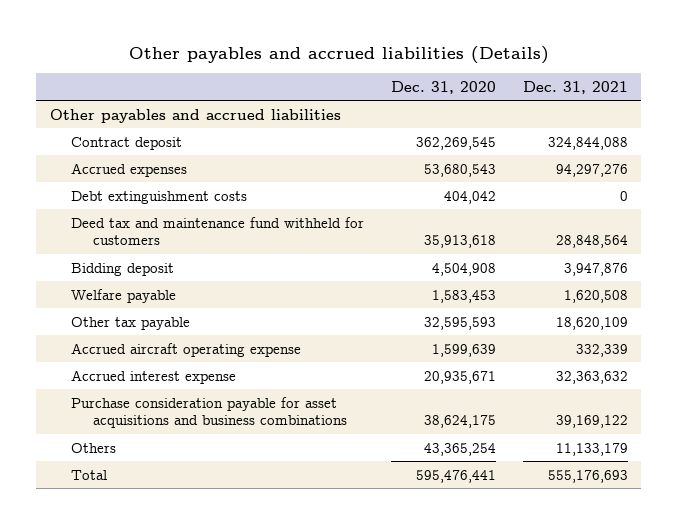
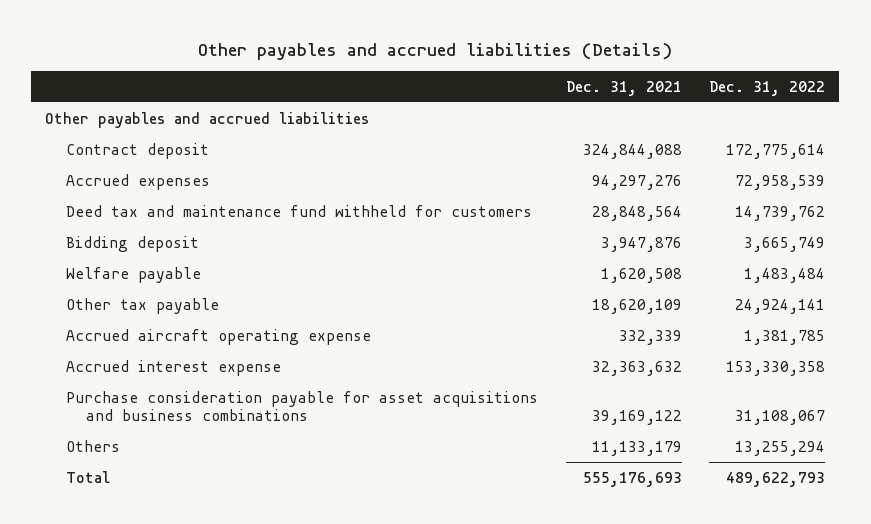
[391,80,497,94] Dec. 31, 2020 -> none
none -> [709,80,826,96] Dec. 31, 2022
[71,190,248,204] Debt extinguishment costs -> none

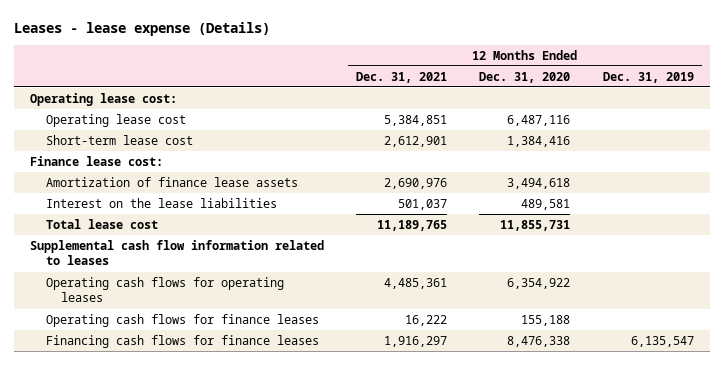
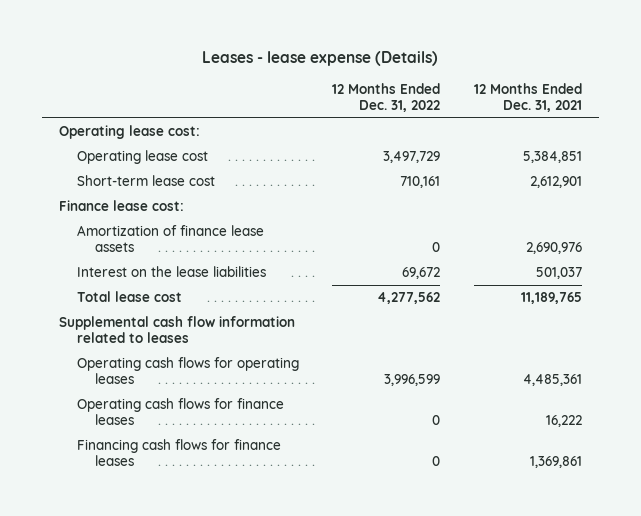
[479,71,571,83] Dec. 31, 2020 -> none
[602,71,694,83] Dec. 31, 2019 -> none
none -> [332,82,441,113] 12 Months Ended Dec. 31, 2022
[384,335,448,347] 1,916,297 -> [529,456,582,469] 1,369,861

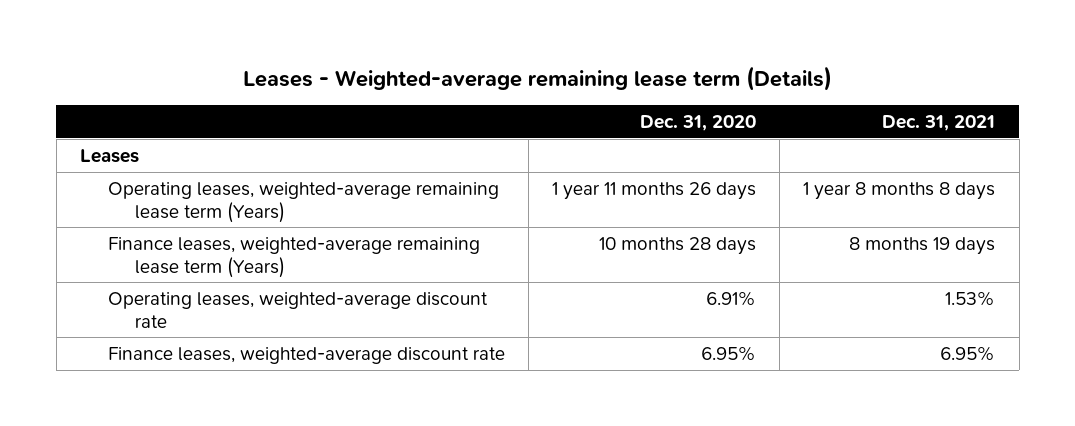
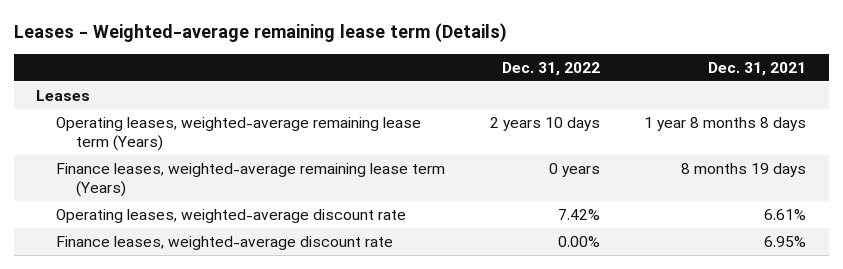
[640,114,757,131] Dec. 31, 2020 -> none
none -> [501,61,600,76] Dec. 31, 2022
[945,290,996,306] 1.53% -> [764,209,807,221] 6.61%

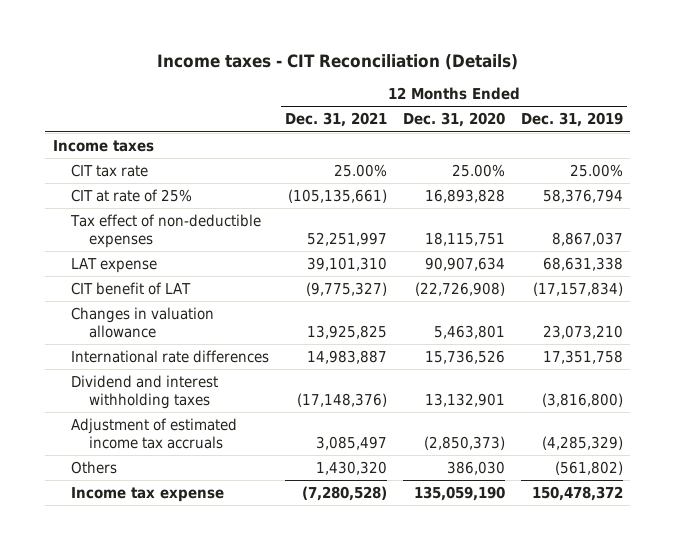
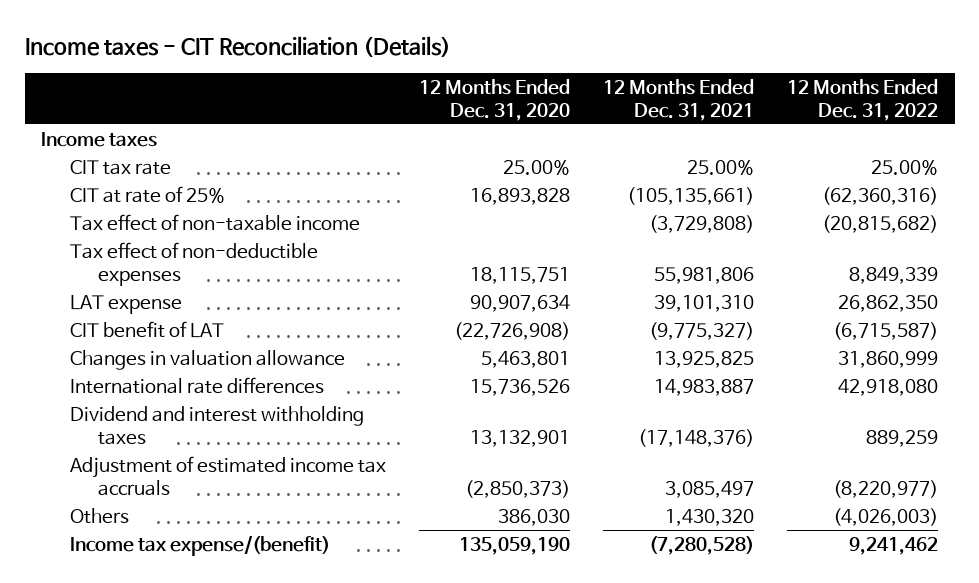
[520,112,623,128] Dec. 31, 2019 -> none
none -> [787,78,939,121] 12 Months Ended Dec. 31, 2022
none -> [69,213,360,231] Tax effect of non-taxable income
[306,231,387,246] 52,251,997 -> [654,266,755,284] 55,981,806
[71,486,225,502] Income tax expense -> [69,534,330,556] Income tax expense/(benefit)

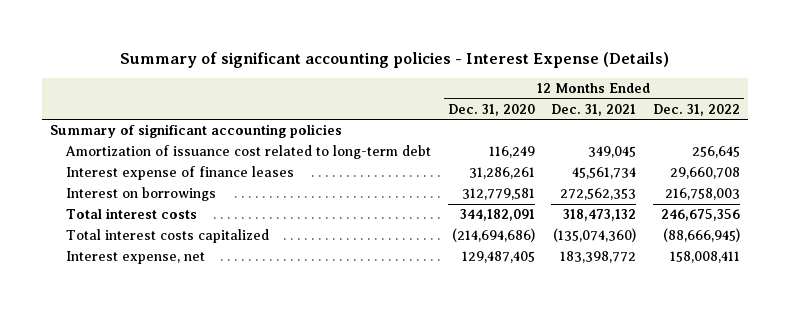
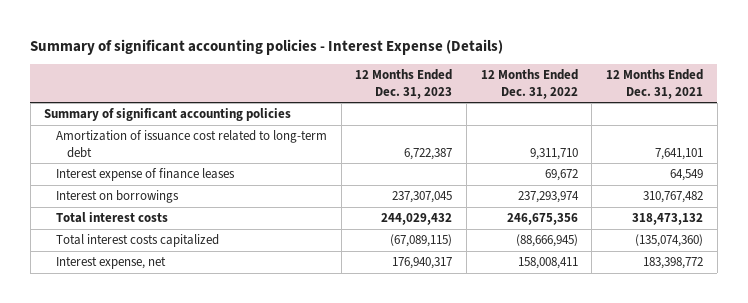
[447,103,535,116] Dec. 31, 2020 -> none
none -> [355,69,453,99] 12 Months Ended Dec. 31, 2023
[588,146,637,159] 349,045 -> [655,147,704,160] 7,641,101
[691,146,740,159] 256,645 -> [529,147,578,160] 9,311,710
[572,167,637,180] 45,561,734 -> [670,169,704,182] 64,549
[669,167,740,180] 29,660,708 -> [544,169,578,182] 69,672
[560,188,637,201] 272,562,353 -> [643,191,704,204] 310,767,482
[664,188,740,201] 216,758,003 -> [517,191,579,204] 237,293,974

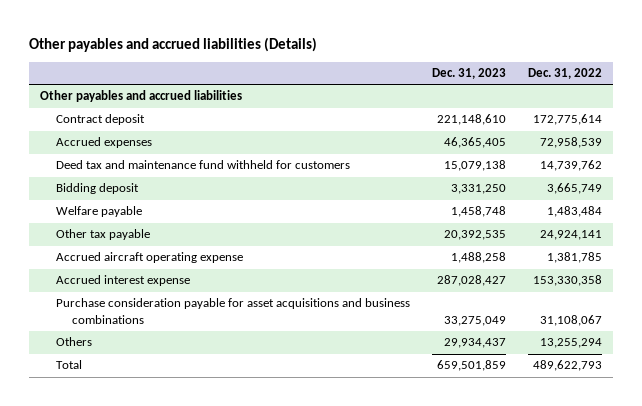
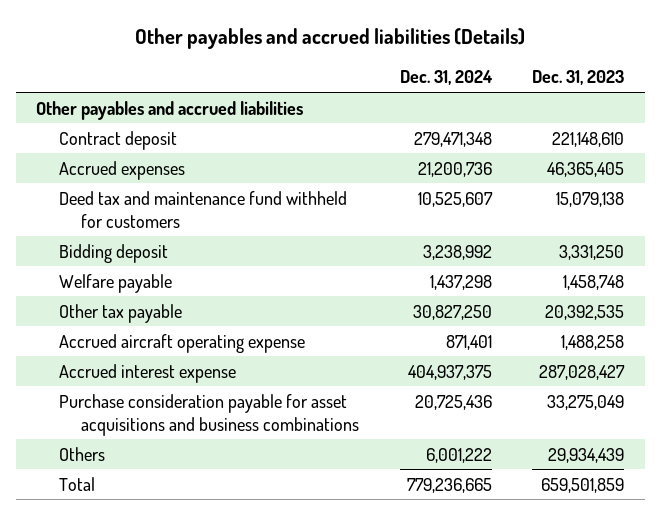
[528,68,603,80] Dec. 31, 2022 -> none
none -> [399,70,493,86] Dec. 31, 2024
[444,338,507,349] 29,934,437 -> [548,447,625,463] 29,934,439

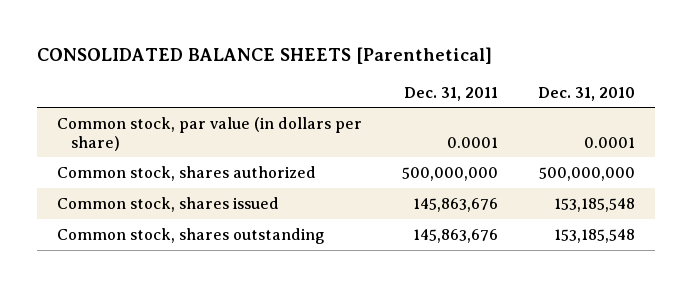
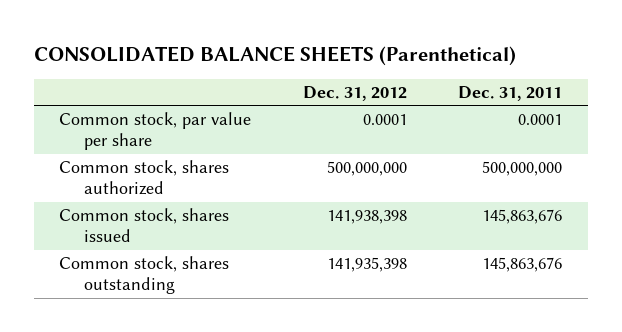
[36,47,492,65] CONSOLIDATED BALANCE SHEETS [Parenthetical] -> [33,46,516,67] CONSOLIDATED BALANCE SHEETS (Parenthetical)
[537,86,635,101] Dec. 31, 2010 -> none
none -> [302,86,407,102] Dec. 31, 2012
[56,116,362,151] Common stock, par value (in dollars per share) -> [59,111,252,151] Common stock, par value per share

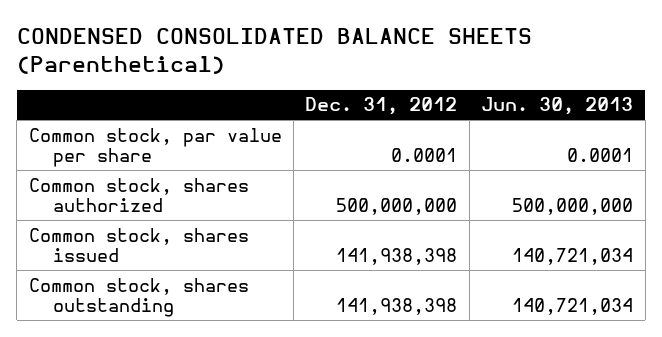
[33,46,516,67] CONSOLIDATED BALANCE SHEETS (Parenthetical) -> [16,28,532,74] CONDENSED CONSOLIDATED BALANCE SHEETS (Parenthetical)
[458,86,563,102] Dec. 31, 2011 -> none
none -> [481,97,634,116] Jun. 30, 2013
[326,256,407,272] 141,935,398 -> [336,298,458,316] 141,938,398

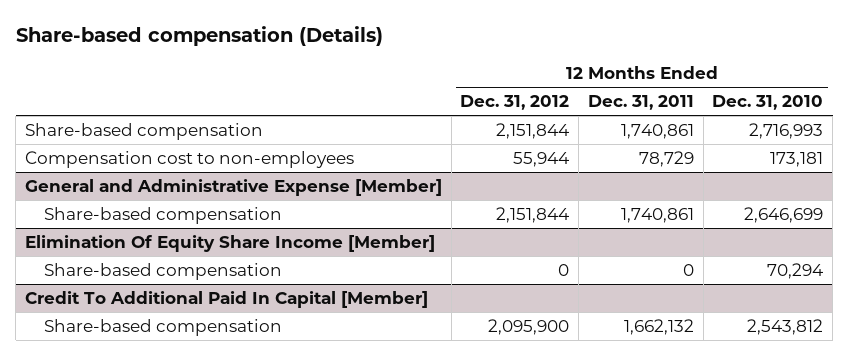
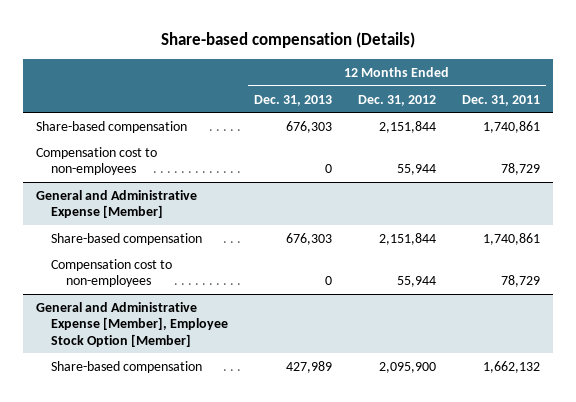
[712,95,824,111] Dec. 31, 2010 -> none
none -> [254,94,333,106] Dec. 31, 2013
[24,234,435,252] Elimination Of Equity Share Income [Member] -> none
[44,262,283,280] Share-based compensation -> none
[24,290,428,308] Credit To Additional Paid In Capital [Member] -> none
none -> [51,258,173,288] Compensation cost to non-employees
none -> [36,301,229,347] General and Administrative Expense [Member], Employee Stock Option [Member]

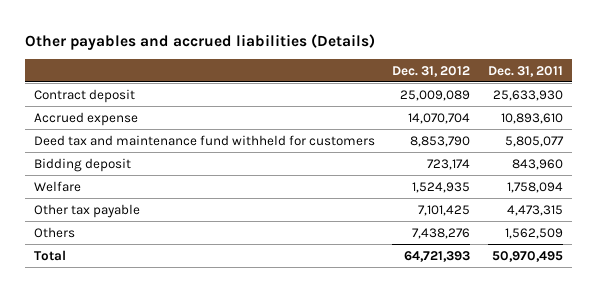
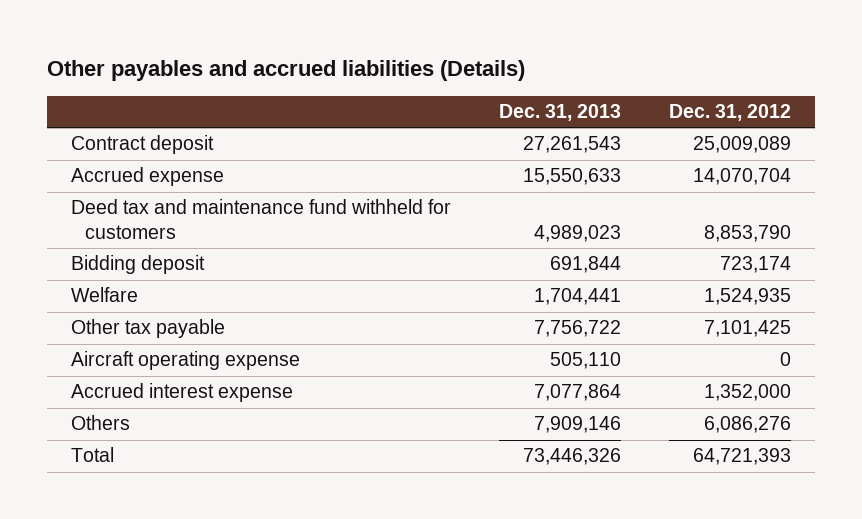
[488,65,564,77] Dec. 31, 2011 -> none
none -> [498,104,621,122] Dec. 31, 2013
none -> [70,351,300,371] Aircraft operating expense
none -> [70,383,293,403] Accrued interest expense
[412,227,471,239] 7,438,276 -> [704,416,792,434] 6,086,276

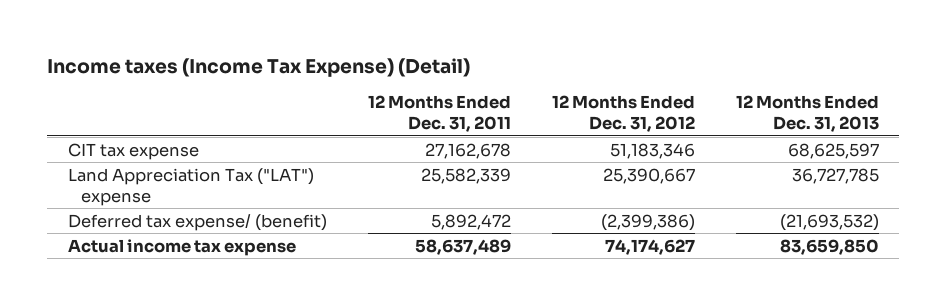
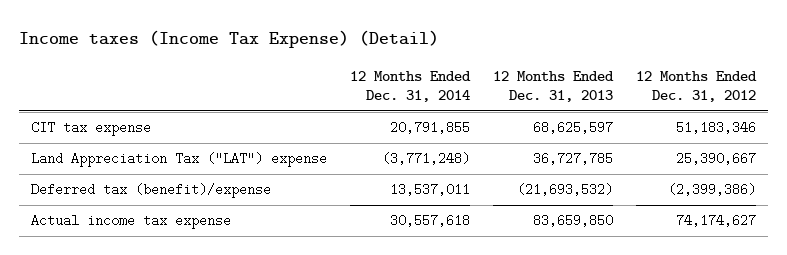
[367,95,511,133] 12 Months Ended Dec. 31, 2011 -> none
none -> [350,71,472,103] 12 Months Ended Dec. 31, 2014
[67,213,327,231] Deferred tax expense/ (benefit) -> [30,183,271,199] Deferred tax (benefit)/expense

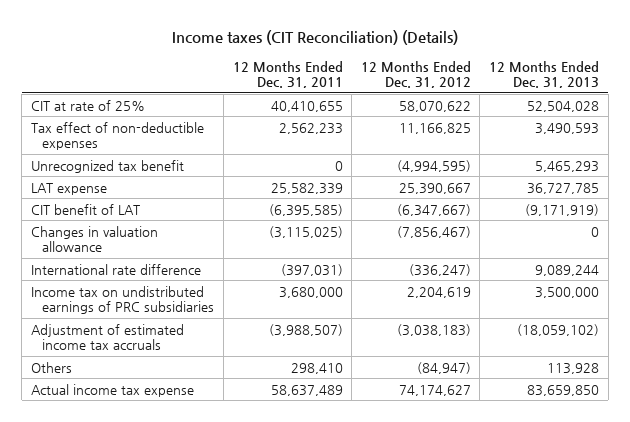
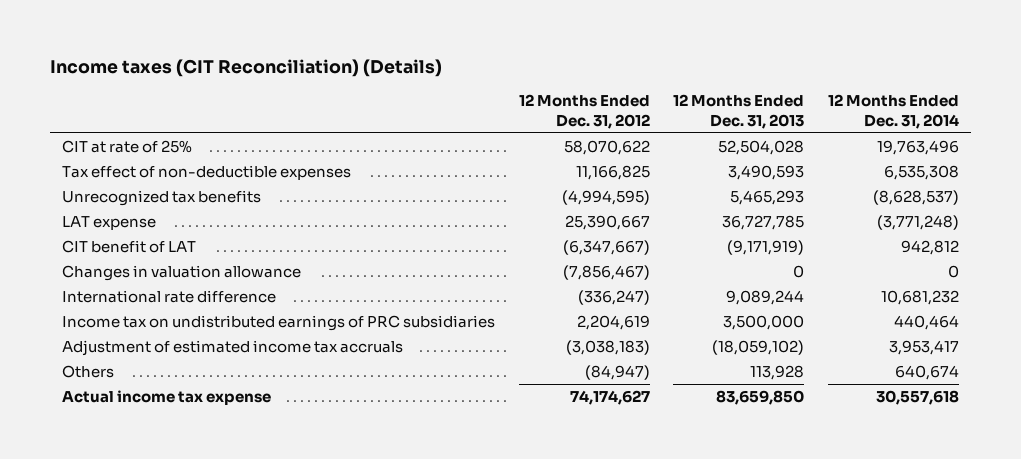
[232,60,343,89] 12 Months Ended Dec. 31, 2011 -> none
none -> [828,94,960,129] 12 Months Ended Dec. 31, 2014
[31,159,185,173] Unrecognized tax benefit -> [61,189,261,206] Unrecognized tax benefits

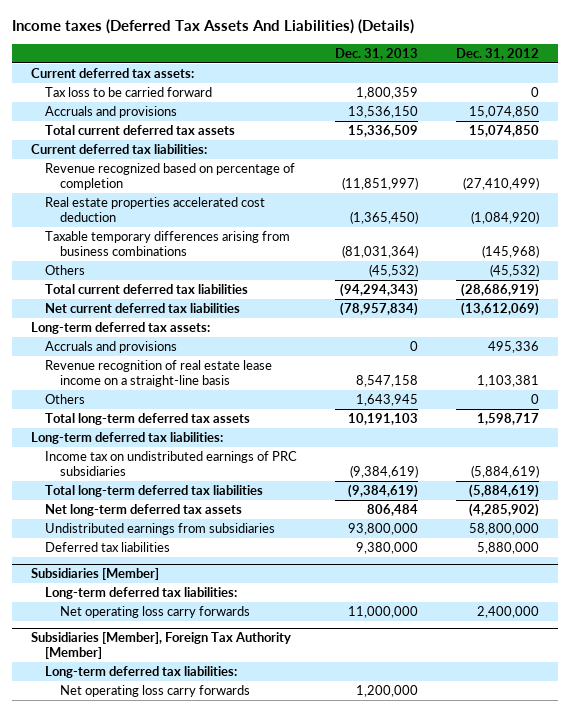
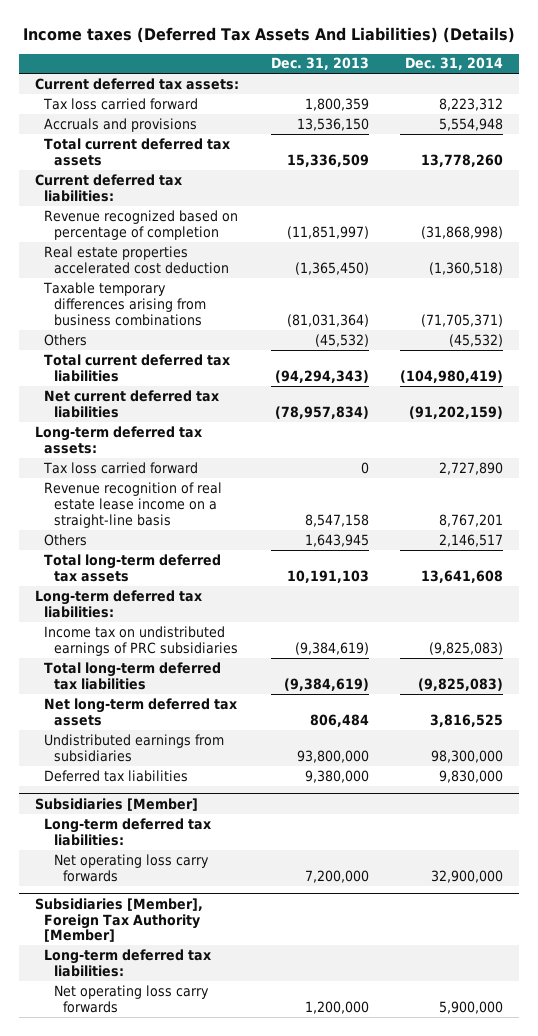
[455,47,539,60] Dec. 31, 2012 -> none
none -> [405,57,504,71] Dec. 31, 2014
[45,86,213,97] Tax loss to be carried forward -> [43,97,199,110] Tax loss carried forward
[45,340,178,353] Accruals and provisions -> none
none -> [43,461,199,474] Tax loss carried forward
[348,605,419,618] 11,000,000 -> [304,869,369,883] 7,200,000

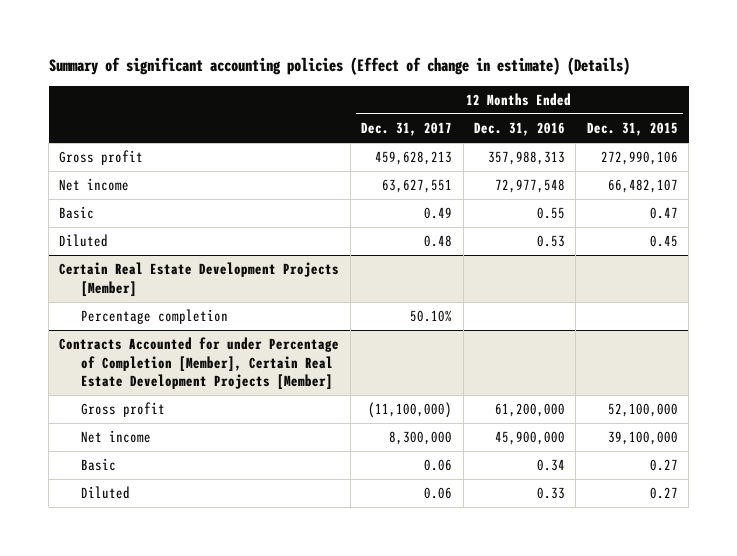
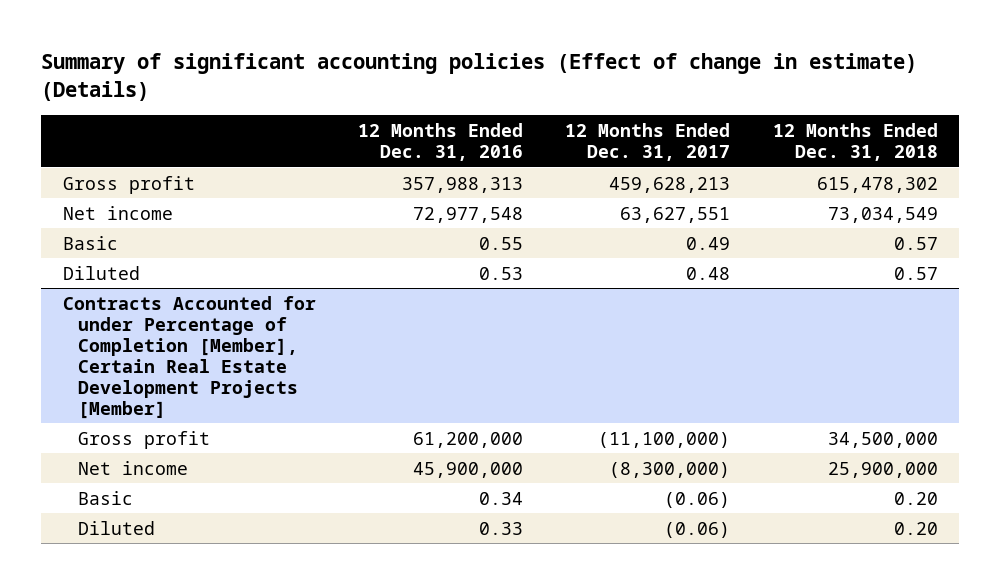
[586,122,678,137] Dec. 31, 2015 -> none
none -> [772,123,938,162] 12 Months Ended Dec. 31, 2018
[59,262,340,297] Certain Real Estate Development Projects [Member] -> none
[81,309,229,325] Percentage completion -> none
[389,431,453,446] 8,300,000 -> [609,461,731,478] (8,300,000)
[424,459,453,472] 0.06 -> [664,491,731,508] (0.06)
[424,487,453,500] 0.06 -> [664,521,731,538] (0.06)

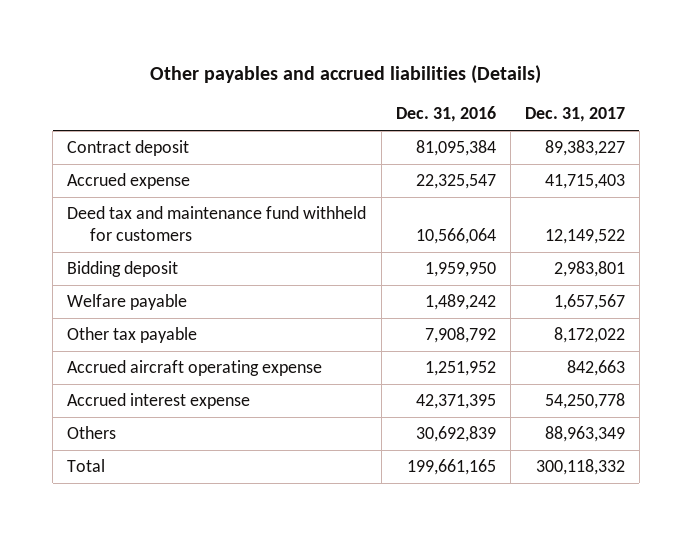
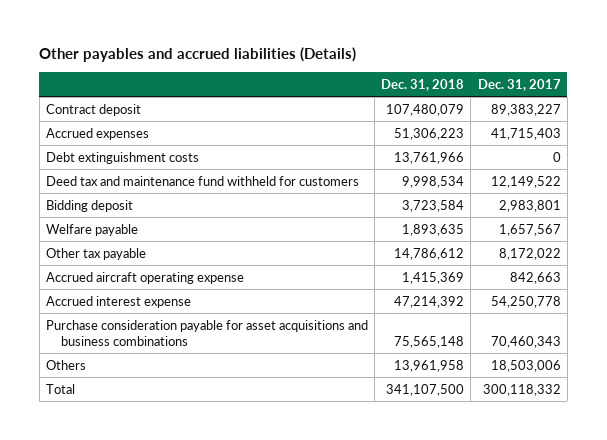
[395,106,496,123] Dec. 31, 2016 -> none
none -> [381,78,465,91] Dec. 31, 2018
[67,173,191,190] Accrued expense -> [46,127,150,140] Accrued expenses
none -> [46,151,200,164] Debt extinguishment costs
none -> [46,319,369,346] Purchase consideration payable for asset acquisitions and business combinations
[544,426,625,443] 88,963,349 -> [490,359,561,372] 18,503,006

